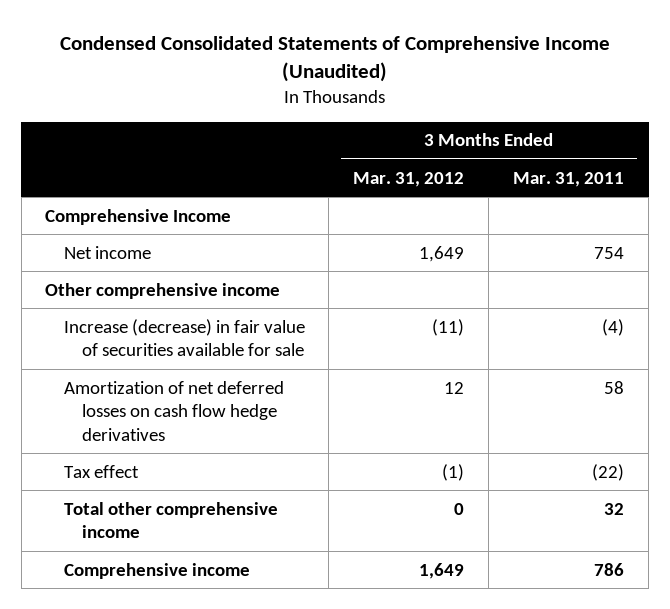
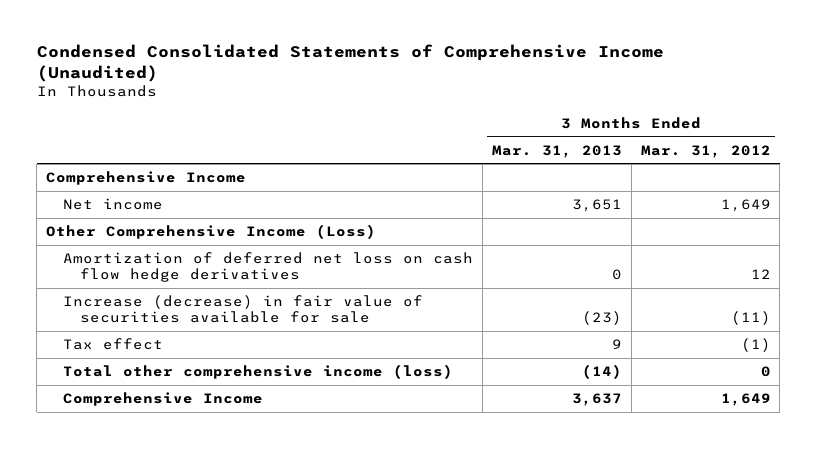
[513,171,625,187] Mar. 31, 2011 -> none
none -> [491,144,622,158] Mar. 31, 2013
[45,282,281,299] Other comprehensive income -> [45,224,376,240] Other Comprehensive Income (Loss)
none -> [63,252,474,282] Amortization of deferred net loss on cash flow hedge derivatives
[63,380,284,441] Amortization of net deferred losses on cash flow hedge derivatives -> none
[63,501,278,539] Total other comprehensive income -> [63,364,454,380] Total other comprehensive income (loss)
[63,562,250,579] Comprehensive income -> [63,392,264,407] Comprehensive Income

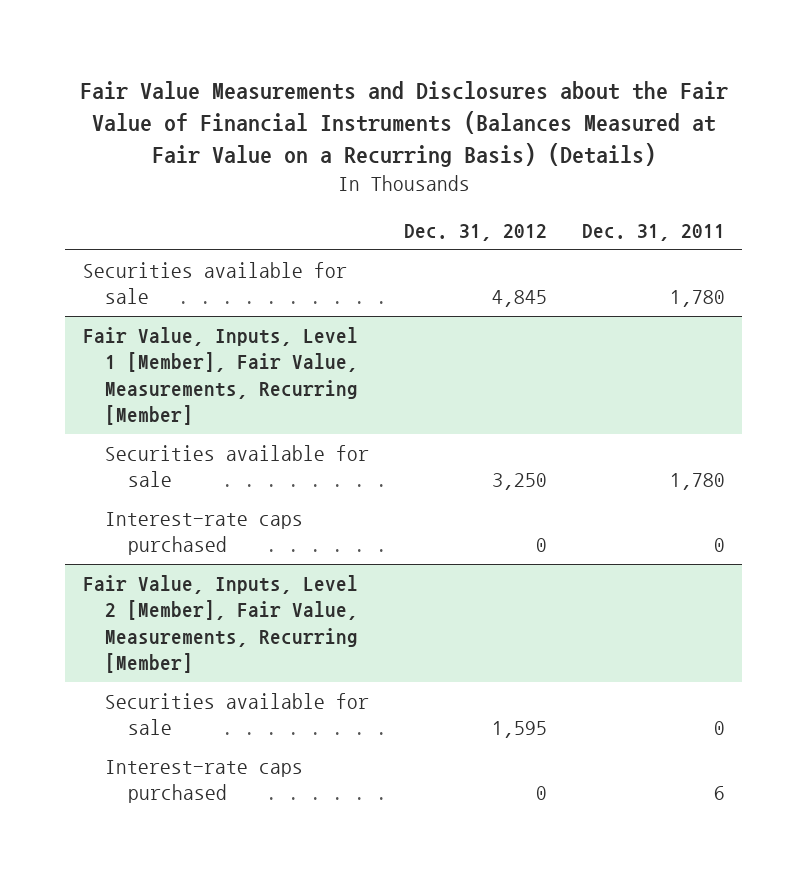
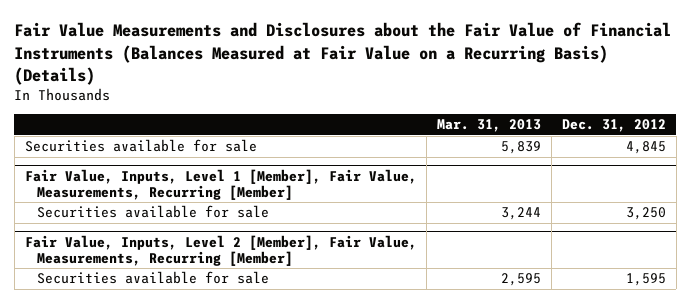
[581,224,725,242] Dec. 31, 2011 -> none
none -> [437,119,542,133] Mar. 31, 2013
[105,511,304,556] Interest-rate caps purchased -> none
[105,759,304,804] Interest-rate caps purchased -> none

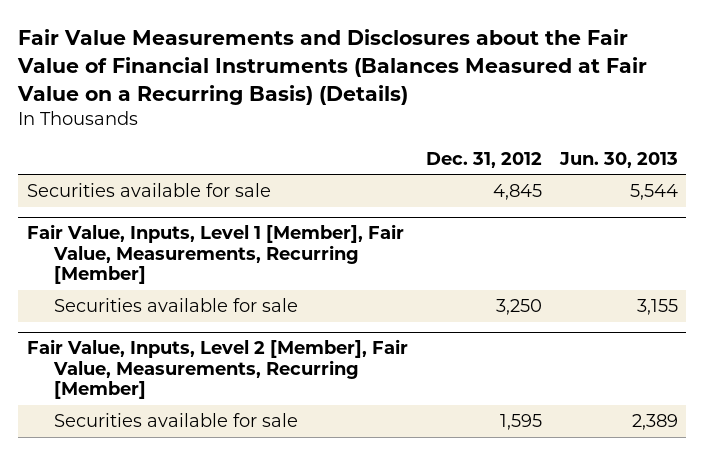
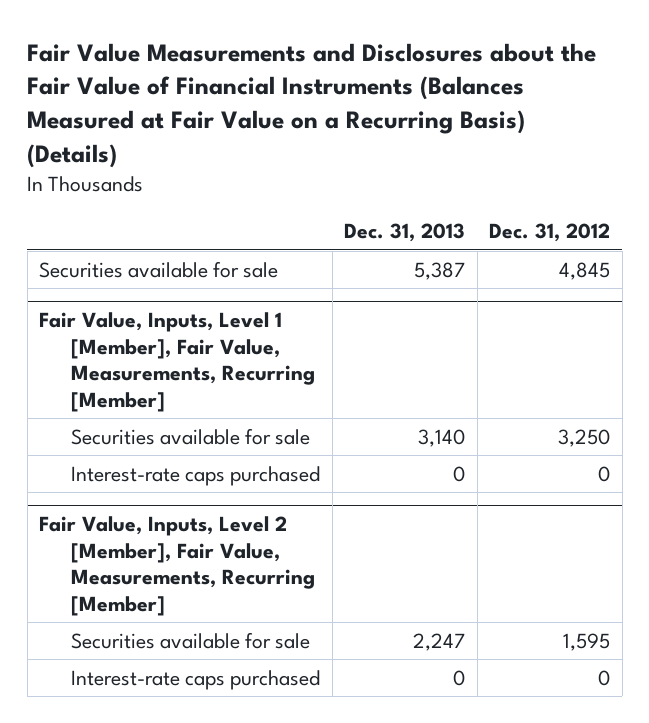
[558,151,678,168] Jun. 30, 2013 -> none
none -> [344,223,466,243] Dec. 31, 2013
none -> [71,465,321,486] Interest-rate caps purchased
none -> [71,669,321,690] Interest-rate caps purchased

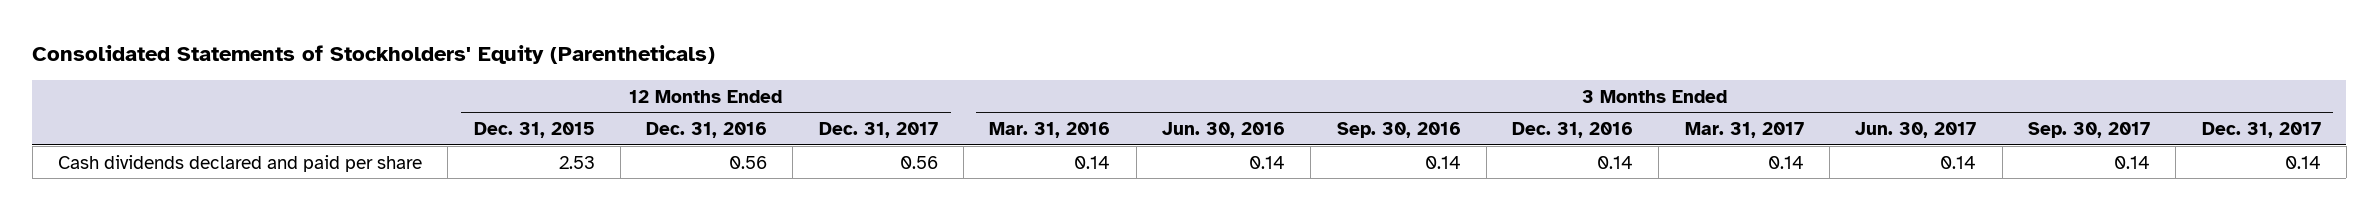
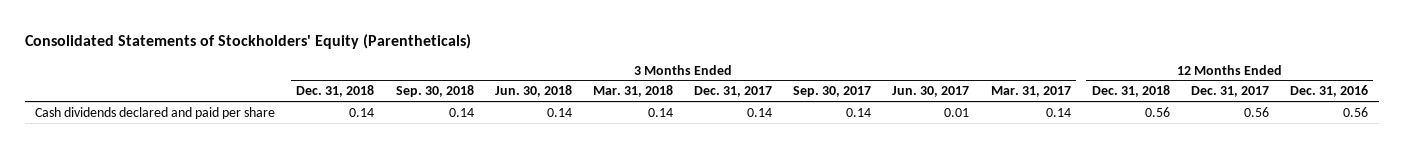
[473,122,595,139] Dec. 31, 2015 -> none
[989,122,1111,139] Mar. 31, 2016 -> none
[1161,122,1285,139] Jun. 30, 2016 -> none
[1336,122,1461,139] Sep. 30, 2016 -> none
[1512,122,1634,139] Dec. 31, 2016 -> none
none -> [296,85,375,98] Dec. 31, 2018
none -> [395,85,474,98] Sep. 30, 2018
none -> [494,85,572,98] Jun. 30, 2018
none -> [592,85,673,98] Mar. 31, 2018
none -> [1091,85,1170,98] Dec. 31, 2018
[1940,155,1977,169] 0.14 -> [944,107,970,117] 0.01

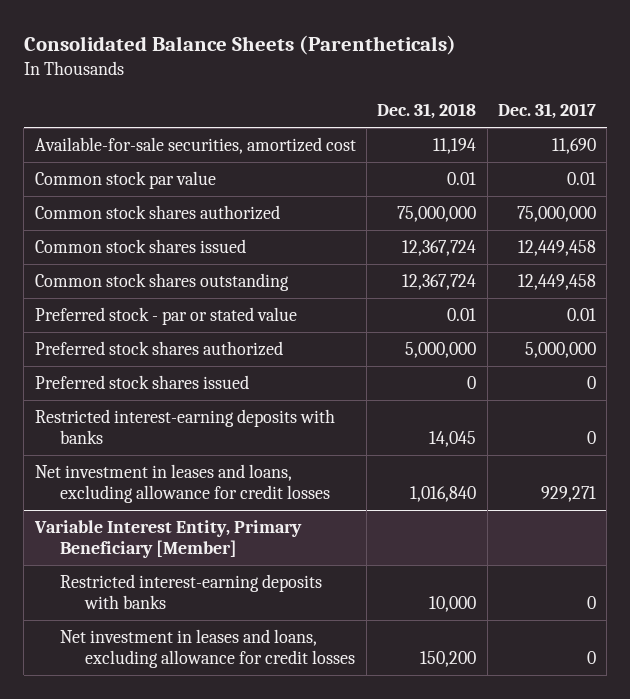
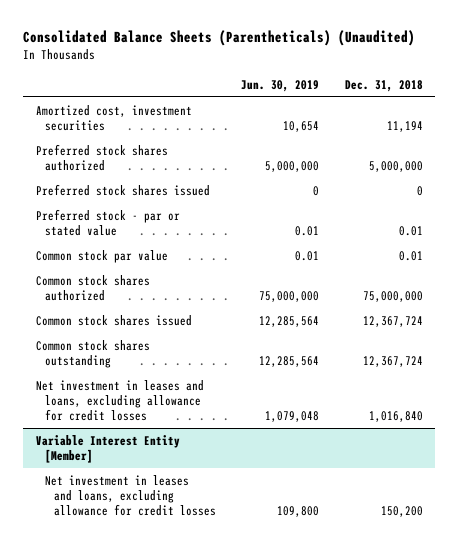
[23,35,456,56] Consolidated Balance Sheets (Parentheticals) -> [23,30,416,47] Consolidated Balance Sheets (Parentheticals) (Unaudited)
[497,103,596,120] Dec. 31, 2017 -> none
none -> [241,79,320,92] Jun. 30, 2019
[34,137,356,155] Available-for-sale securities, amortized cost -> [35,104,192,131] Amortized cost, investment securities
[34,341,283,357] Preferred stock shares authorized -> [35,143,168,171] Preferred stock shares authorized
[34,375,249,390] Preferred stock shares issued -> [35,183,210,196] Preferred stock shares issued
[34,307,297,326] Preferred stock - par or stated value -> [35,208,180,236] Preferred stock - par or stated value
[34,409,335,445] Restricted interest-earning deposits with banks -> none
[59,574,322,610] Restricted interest-earning deposits with banks -> none
[33,520,302,559] Variable Interest Entity, Primary Beneficiary [Member] -> [35,434,180,463] Variable Interest Entity [Member]

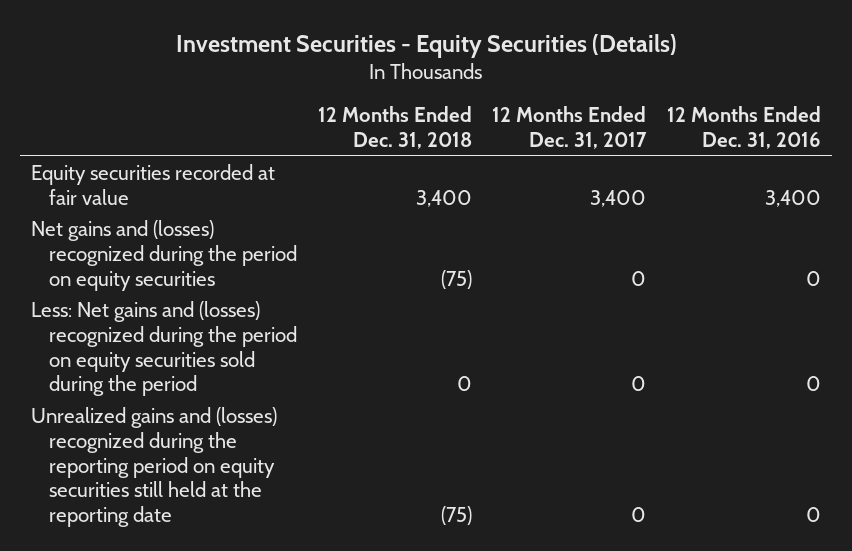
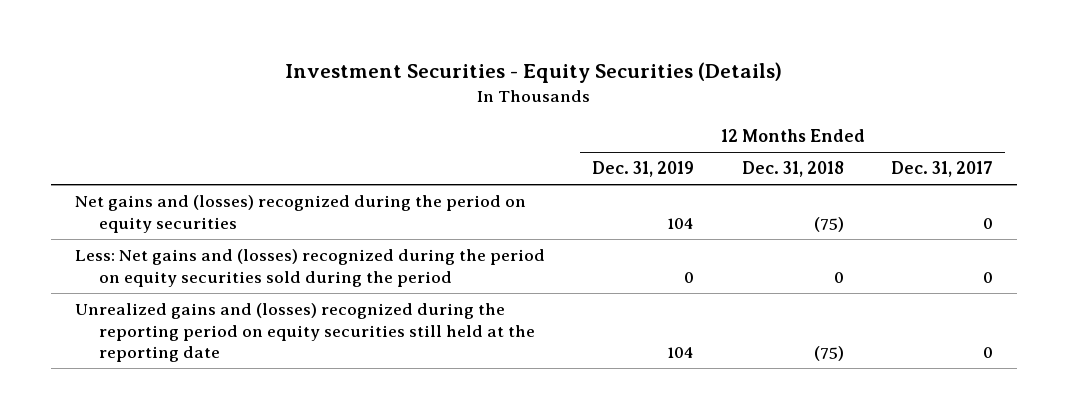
[667,106,822,150] 12 Months Ended Dec. 31, 2016 -> none
none -> [592,161,695,178] Dec. 31, 2019
[30,163,275,205] Equity securities recorded at fair value -> none

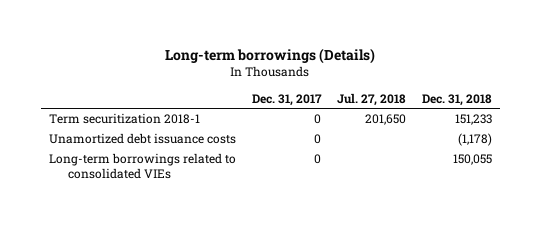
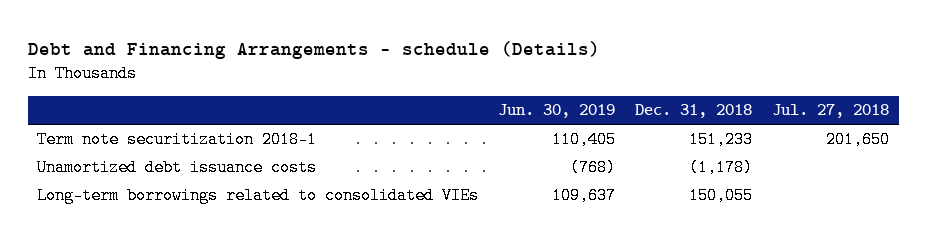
[165,47,376,64] Long-term borrowings (Details) -> [27,40,600,59] Debt and Financing Arrangements - schedule (Details)
[251,93,322,106] Dec. 31, 2017 -> none
none -> [498,104,616,119] Jun. 30, 2019
[48,113,200,125] Term securitization 2018-1 -> [37,131,318,149] Term note securitization 2018-1

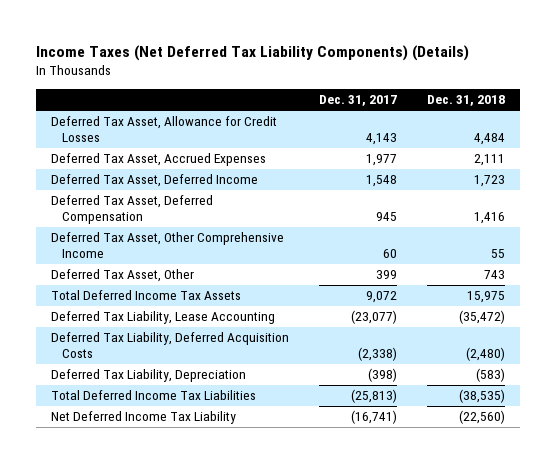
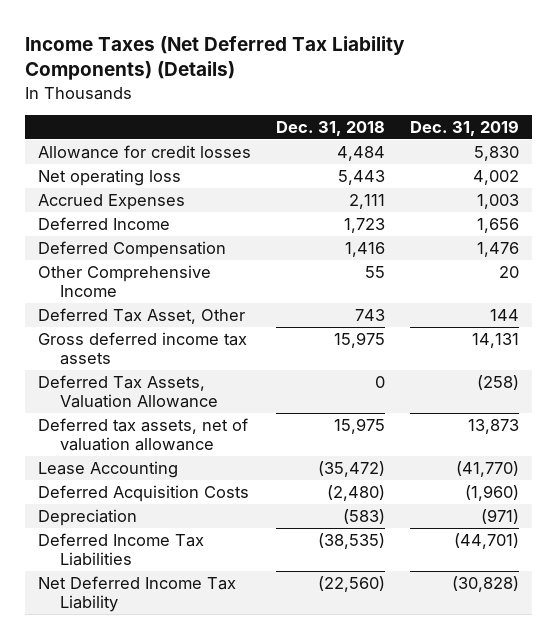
[319,95,398,107] Dec. 31, 2017 -> none
none -> [409,119,519,136] Dec. 31, 2019
[51,116,278,143] Deferred Tax Asset, Allowance for Credit Losses -> [37,144,251,159] Allowance for credit losses
none -> [37,168,181,186] Net operating loss
[51,153,267,167] Deferred Tax Asset, Accrued Expenses -> [37,193,185,210] Accrued Expenses
[51,174,259,188] Deferred Tax Asset, Deferred Income -> [37,216,170,230] Deferred Income
[51,195,214,225] Deferred Tax Asset, Deferred Compensation -> [37,240,226,258] Deferred Compensation
[51,232,285,259] Deferred Tax Asset, Other Comprehensive Income -> [37,264,211,297] Other Comprehensive Income
[51,290,242,301] Total Deferred Income Tax Assets -> [37,331,247,365] Gross deferred income tax assets
none -> [37,374,218,408] Deferred Tax Assets, Valuation Allowance
none -> [37,417,248,451] Deferred tax assets, net of valuation allowance
[51,311,276,325] Deferred Tax Liability, Lease Accounting -> [37,460,178,478] Lease Accounting
[51,332,290,359] Deferred Tax Liability, Deferred Acquisition Costs -> [37,484,249,502] Deferred Acquisition Costs
[51,369,247,383] Deferred Tax Liability, Depreciation -> [37,508,137,526] Depreciation
[51,390,257,401] Total Deferred Income Tax Liabilities -> [37,532,204,566] Deferred Income Tax Liabilities

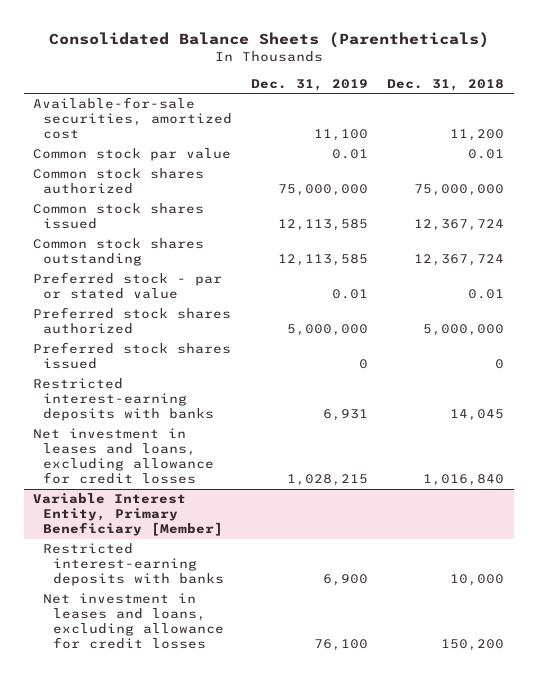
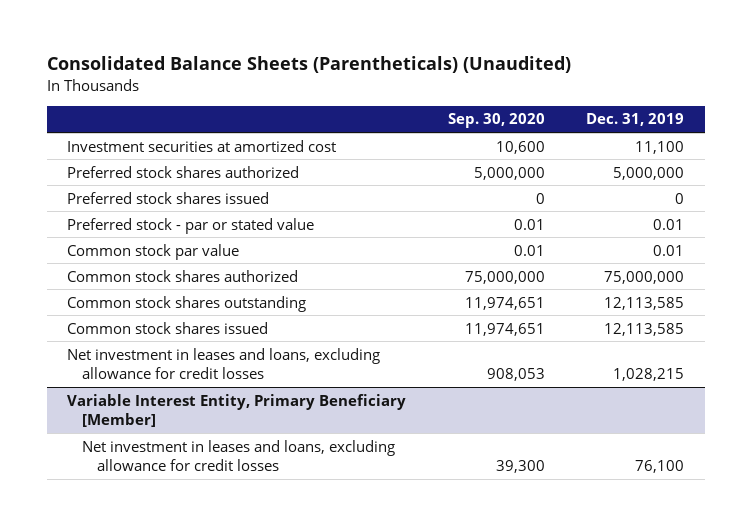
[48,31,489,48] Consolidated Balance Sheets (Parentheticals) -> [46,56,571,74] Consolidated Balance Sheets (Parentheticals) (Unaudited)
[387,78,505,91] Dec. 31, 2018 -> none
none -> [447,113,545,129] Sep. 30, 2020
[33,97,233,140] Available-for-sale securities, amortized cost -> [67,139,337,152] Investment securities at amortized cost
[33,307,232,335] Preferred stock shares authorized -> [67,165,300,178] Preferred stock shares authorized
[33,342,232,370] Preferred stock shares issued -> [67,191,270,204] Preferred stock shares issued
[33,272,223,300] Preferred stock - par or stated value -> [67,217,315,234] Preferred stock - par or stated value
[33,378,215,422] Restricted interest-earning deposits with banks -> none
[33,203,205,230] Common stock shares issued -> [67,321,269,334] Common stock shares issued
[43,543,225,587] Restricted interest-earning deposits with banks -> none

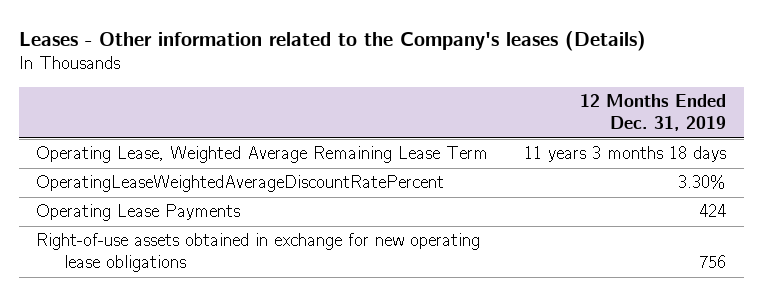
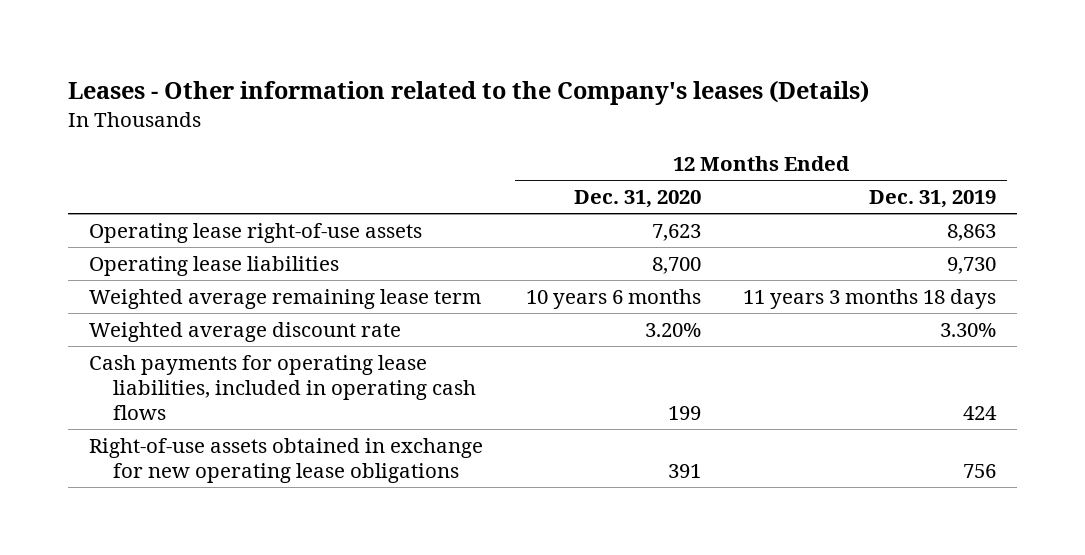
none -> [573,190,701,209] Dec. 31, 2020
none -> [89,222,423,243] Operating lease right-of-use assets
none -> [89,255,340,276] Operating lease liabilities
[36,146,489,164] Operating Lease, Weighted Average Remaining Lease Term -> [89,288,482,309] Weighted average remaining lease term
[36,175,445,193] OperatingLeaseWeightedAverageDiscountRatePercent -> [89,321,402,342] Weighted average discount rate
[36,204,241,222] Operating Lease Payments -> [89,354,477,420] Cash payments for operating lease liabilities, included in operating cash flows

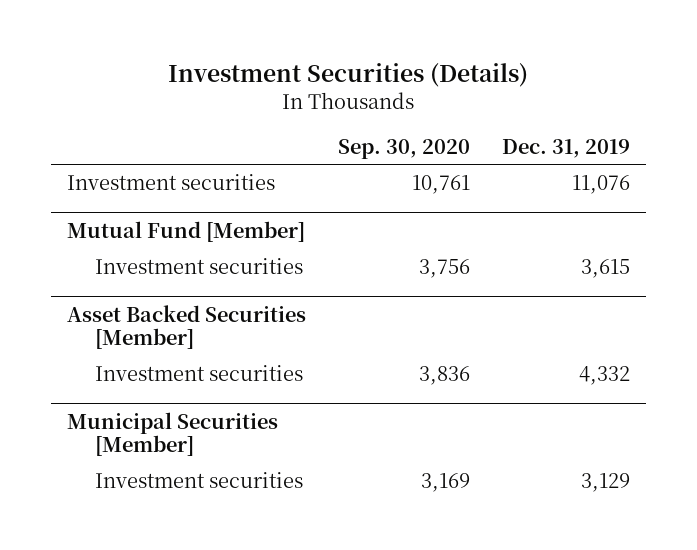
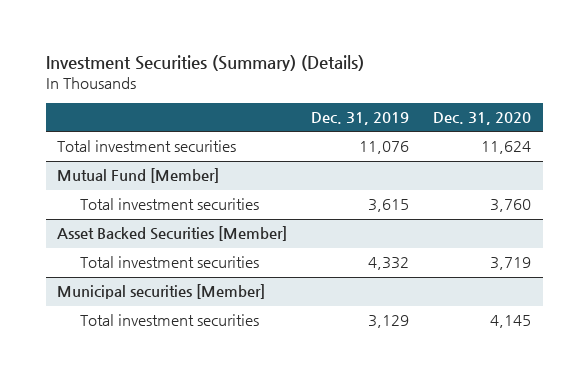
[168,62,529,87] Investment Securities (Details) -> [45,55,364,72] Investment Securities (Summary) (Details)
[337,138,470,159] Sep. 30, 2020 -> none
none -> [432,112,531,126] Dec. 31, 2020
[66,174,275,191] Investment securities -> [57,140,237,153] Total investment securities
[94,258,303,275] Investment securities -> [80,198,260,211] Total investment securities
[94,365,303,382] Investment securities -> [80,256,260,269] Total investment securities
[66,411,278,457] Municipal Securities [Member] -> [57,284,266,300] Municipal securities [Member]
[94,472,303,489] Investment securities -> [80,314,260,327] Total investment securities

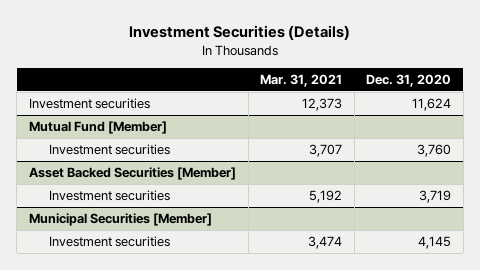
[45,55,364,72] Investment Securities (Summary) (Details) -> [129,25,351,41] Investment Securities (Details)
[311,112,410,126] Dec. 31, 2019 -> none
none -> [260,73,343,87] Mar. 31, 2021
[57,140,237,153] Total investment securities -> [28,98,150,110] Investment securities
[80,198,260,211] Total investment securities -> [48,144,170,156] Investment securities
[80,256,260,269] Total investment securities -> [48,190,170,202] Investment securities
[57,284,266,300] Municipal securities [Member] -> [28,213,212,227] Municipal Securities [Member]
[80,314,260,327] Total investment securities -> [48,236,170,248] Investment securities

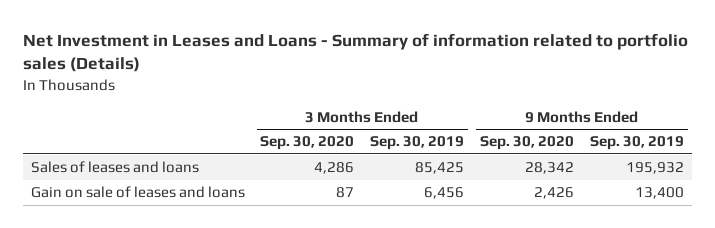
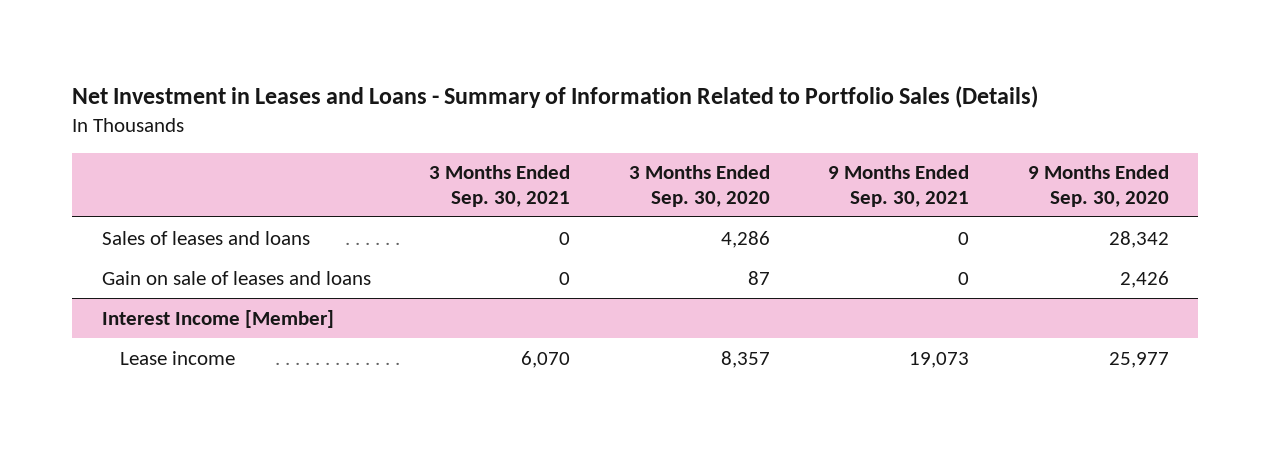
[22,33,688,73] Net Investment in Leases and Loans - Summary of information related to portfolio sales (Details) -> [72,86,1039,109] Net Investment in Leases and Loans - Summary of Information Related to Portfolio Sales (Details)
[370,136,465,151] Sep. 30, 2019 -> none
[589,136,684,151] Sep. 30, 2019 -> none
none -> [429,165,571,207] 3 Months Ended Sep. 30, 2021
none -> [828,165,970,207] 9 Months Ended Sep. 30, 2021
none -> [101,309,334,328] Interest Income [Member]
none -> [119,350,235,365] Lease income

